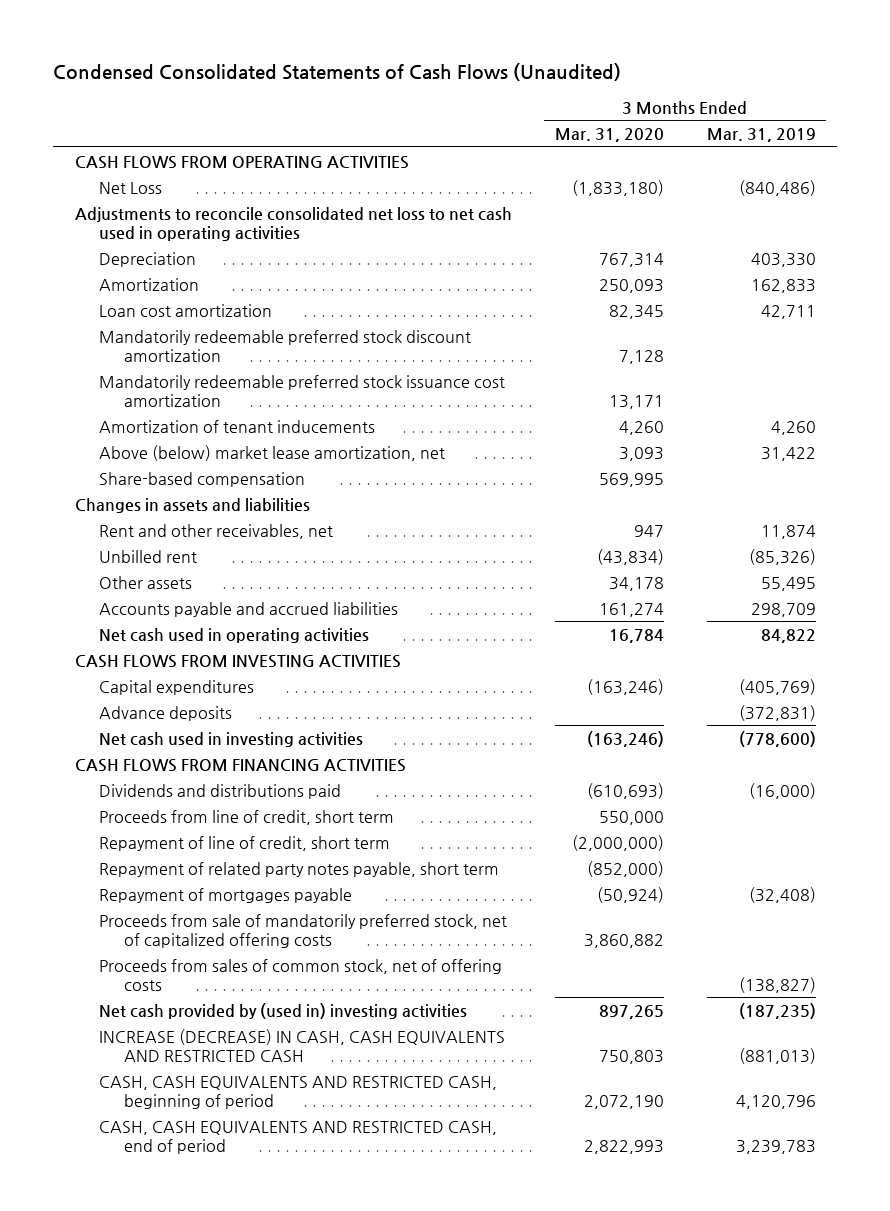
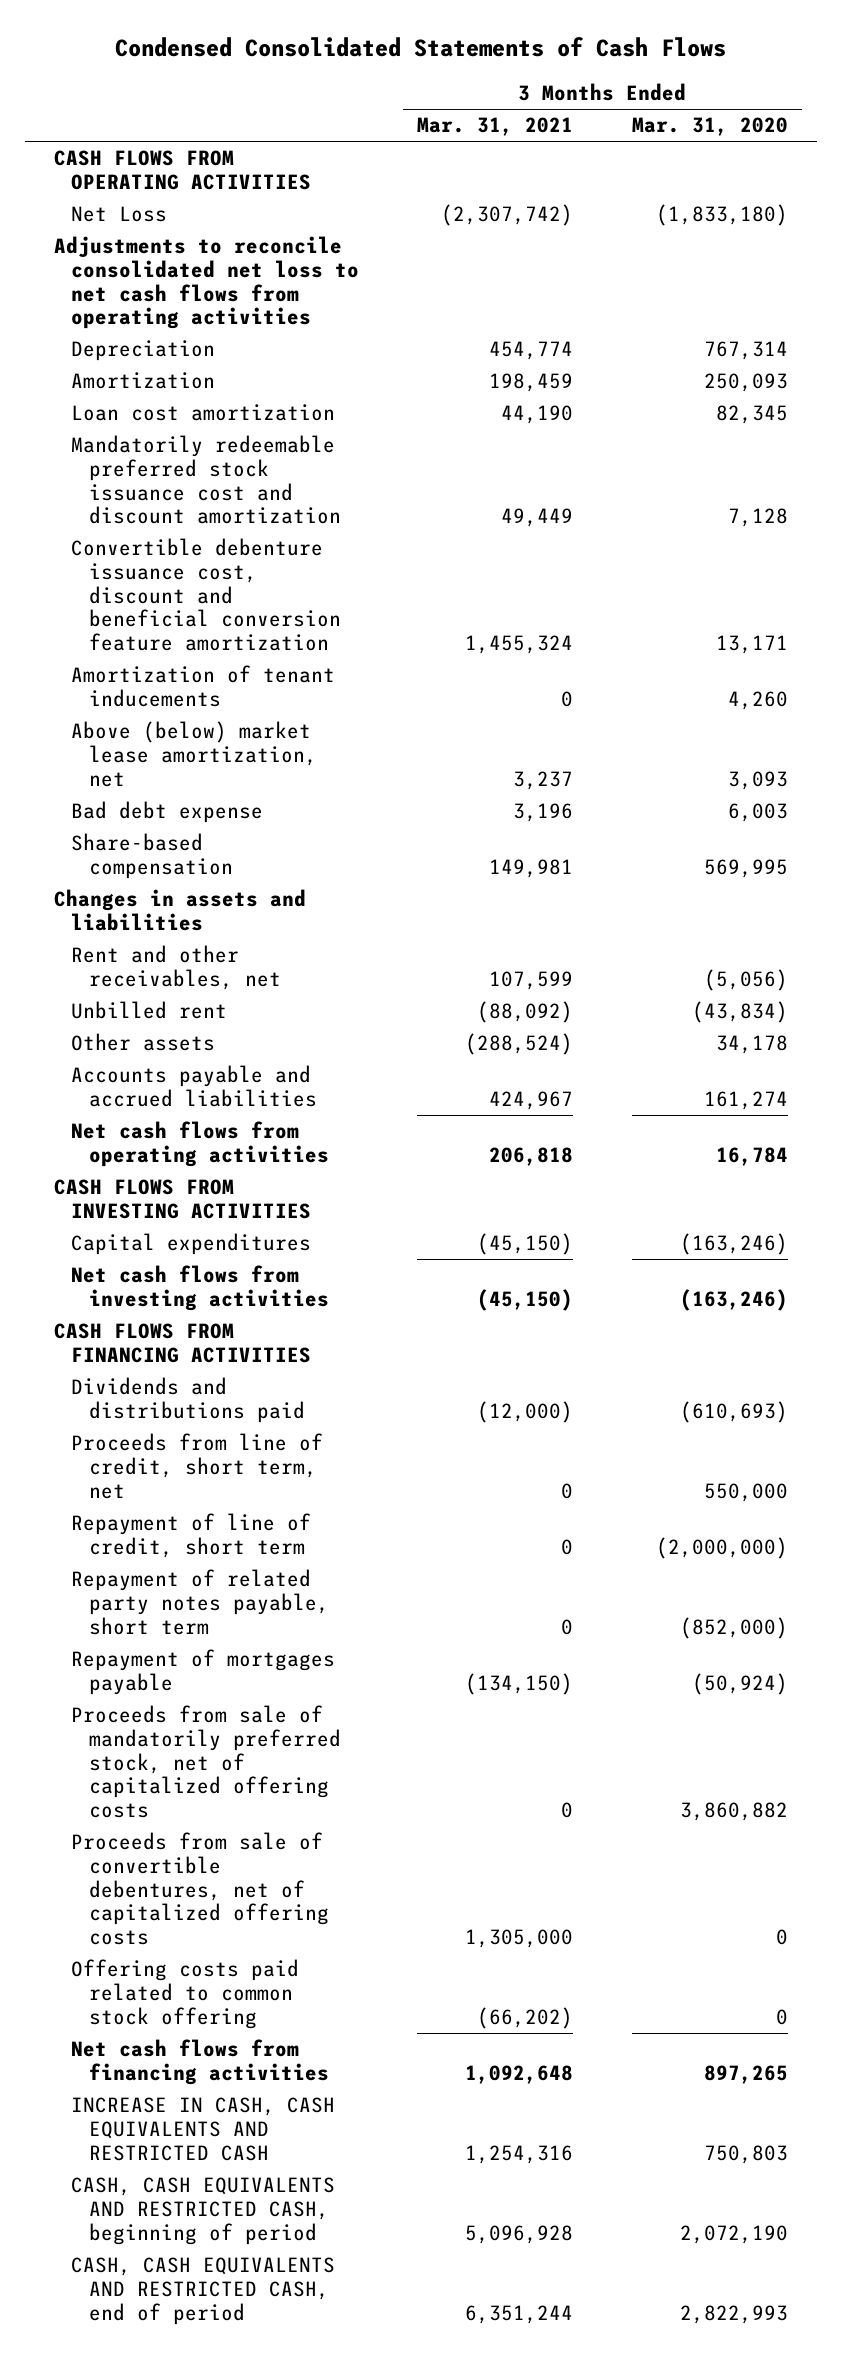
[53,62,622,81] Condensed Consolidated Statements of Cash Flows (Unaudited) -> [114,37,726,58] Condensed Consolidated Statements of Cash Flows
[706,128,816,143] Mar. 31, 2019 -> none
none -> [417,117,574,137] Mar. 31, 2021
[74,206,512,241] Adjustments to reconcile consolidated net loss to net cash used in operating activities -> [53,236,360,330] Adjustments to reconcile consolidated net loss to net cash flows from operating activities
[99,329,472,362] Mandatorily redeemable preferred stock discount amortization -> none
[99,374,506,407] Mandatorily redeemable preferred stock issuance cost amortization -> [71,435,341,525] Mandatorily redeemable preferred stock issuance cost and discount amortization
[608,394,664,409] 13,171 -> [727,508,788,528] 7,128
none -> [71,538,341,652] Convertible debenture issuance cost, discount and beneficial conversion feature amortization
none -> [71,801,264,824] Bad debt expense
[633,524,664,537] 947 -> [703,968,788,991] (5,056)
[99,627,370,643] Net cash used in operating activities -> [71,1121,329,1167] Net cash flows from operating activities
[99,705,233,721] Advance deposits -> none
[99,731,364,747] Net cash used in investing activities -> [71,1265,329,1311] Net cash flows from investing activities
[99,809,395,825] Proceeds from line of credit, short term -> [71,1433,324,1499] Proceeds from line of credit, short term, net
[99,958,503,991] Proceeds from sales of common stock, net of offering costs -> none
none -> [71,1832,329,1946] Proceeds from sale of convertible debentures, net of capitalized offering costs
none -> [71,1959,300,2029] Offering costs paid related to common stock offering
[99,1002,468,1019] Net cash provided by (used in) investing activities -> [71,2039,329,2085] Net cash flows from financing activities
[99,1028,506,1062] INCREASE (DECREASE) IN CASH, CASH EQUIVALENTS AND RESTRICTED CASH -> [71,2097,336,2161] INCREASE IN CASH, CASH EQUIVALENTS AND RESTRICTED CASH

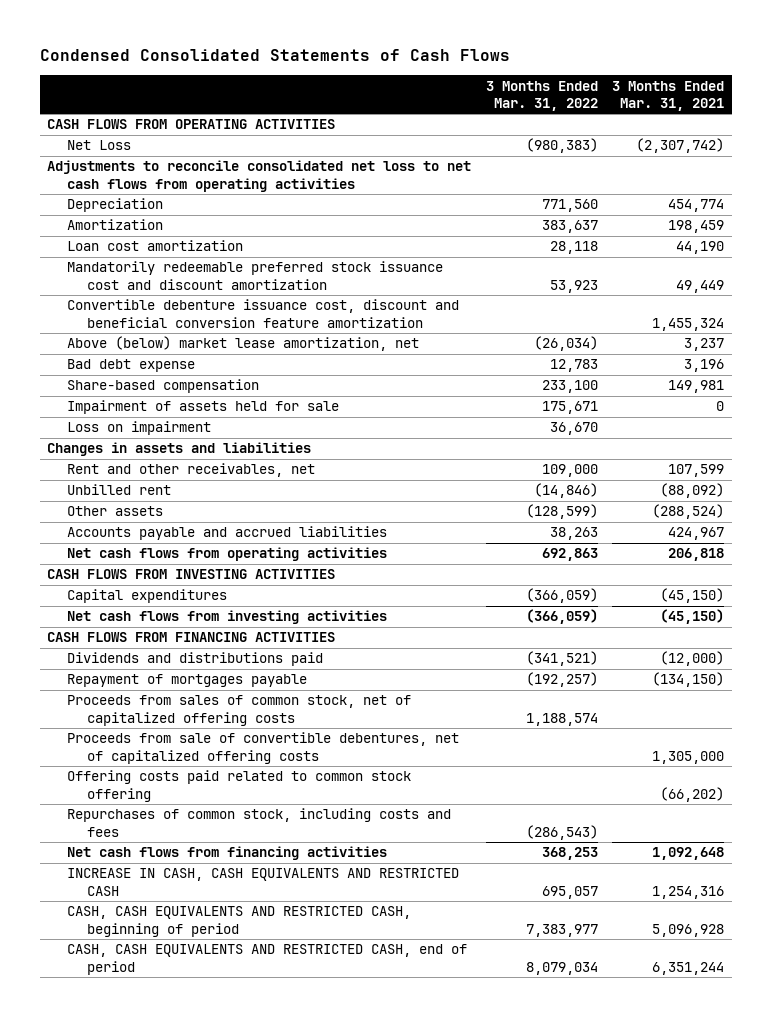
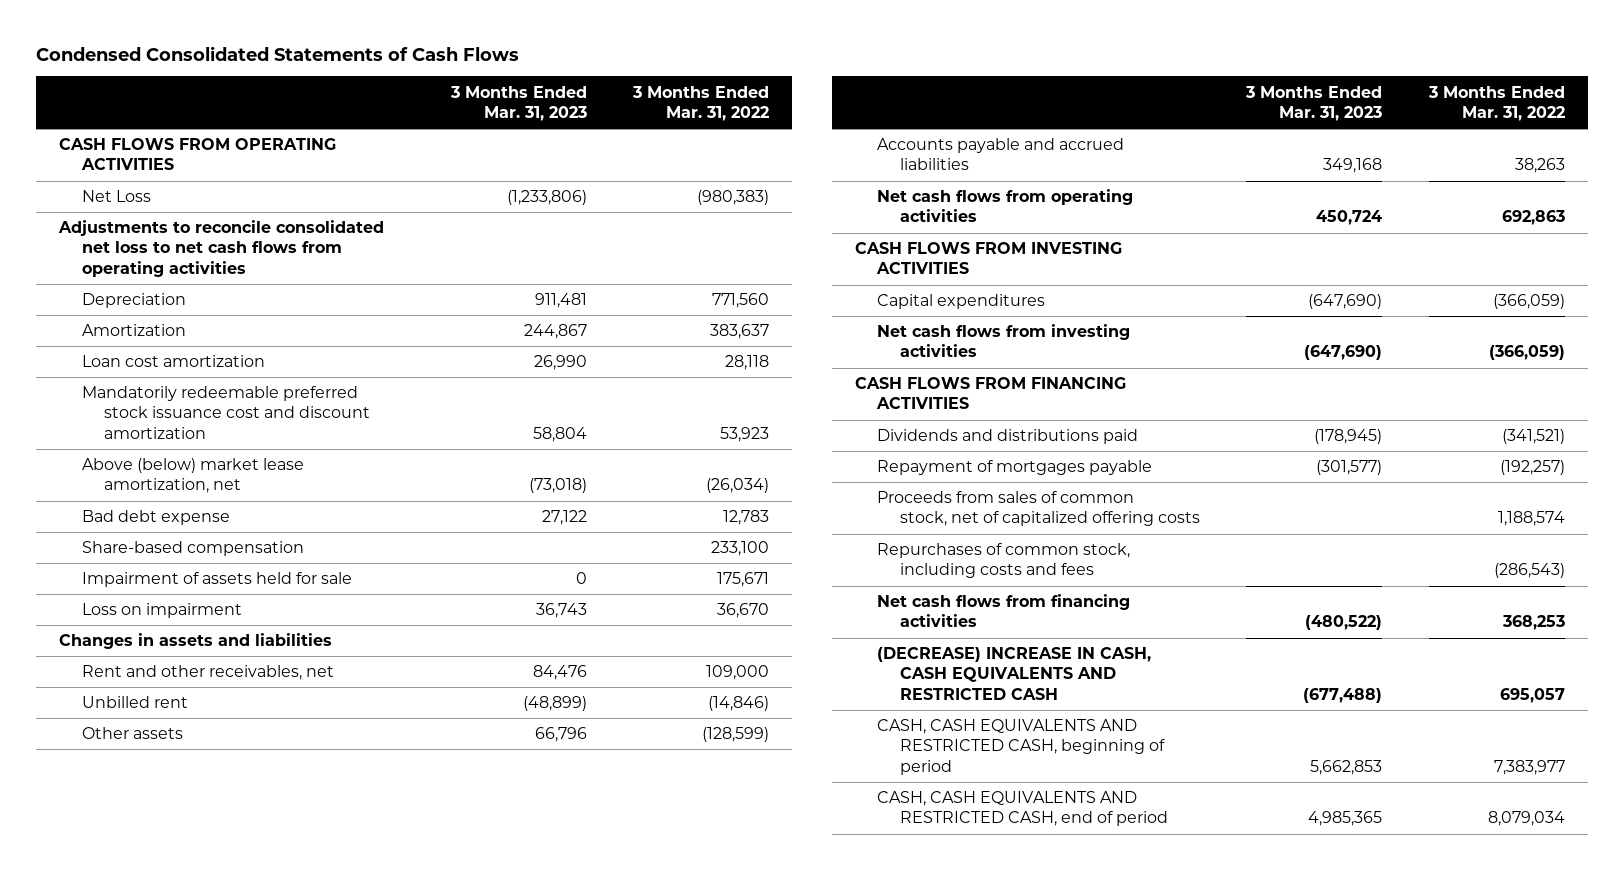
[612,80,725,112] 3 Months Ended Mar. 31, 2021 -> none
none -> [449,85,587,121] 3 Months Ended Mar. 31, 2023
[67,299,460,328] Convertible debenture issuance cost, discount and beneficial conversion feature amortization -> none
[67,732,460,764] Proceeds from sale of convertible debentures, net of capitalized offering costs -> none
[67,770,412,802] Offering costs paid related to common stock offering -> none
[67,868,460,896] INCREASE IN CASH, CASH EQUIVALENTS AND RESTRICTED CASH -> [877,647,1152,700] (DECREASE) INCREASE IN CASH, CASH EQUIVALENTS AND RESTRICTED CASH

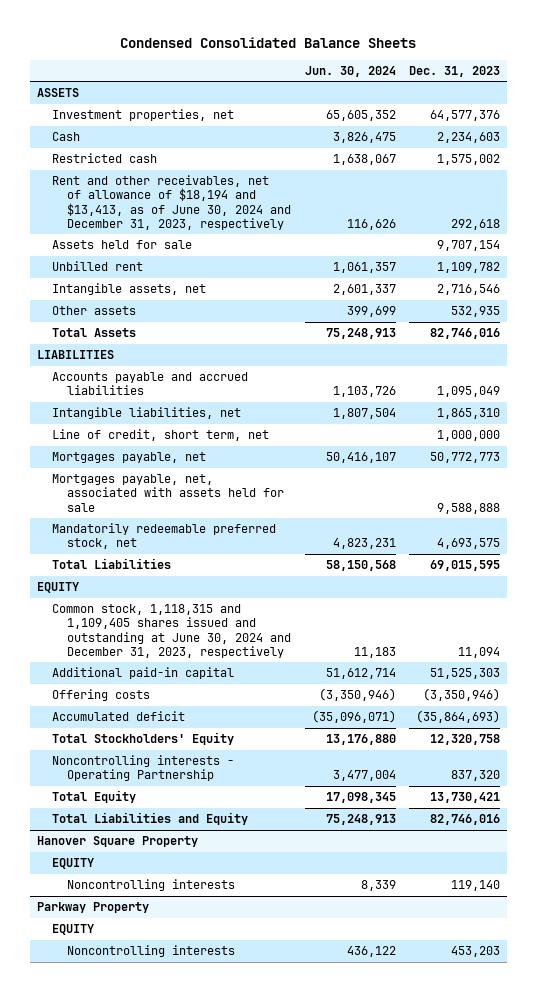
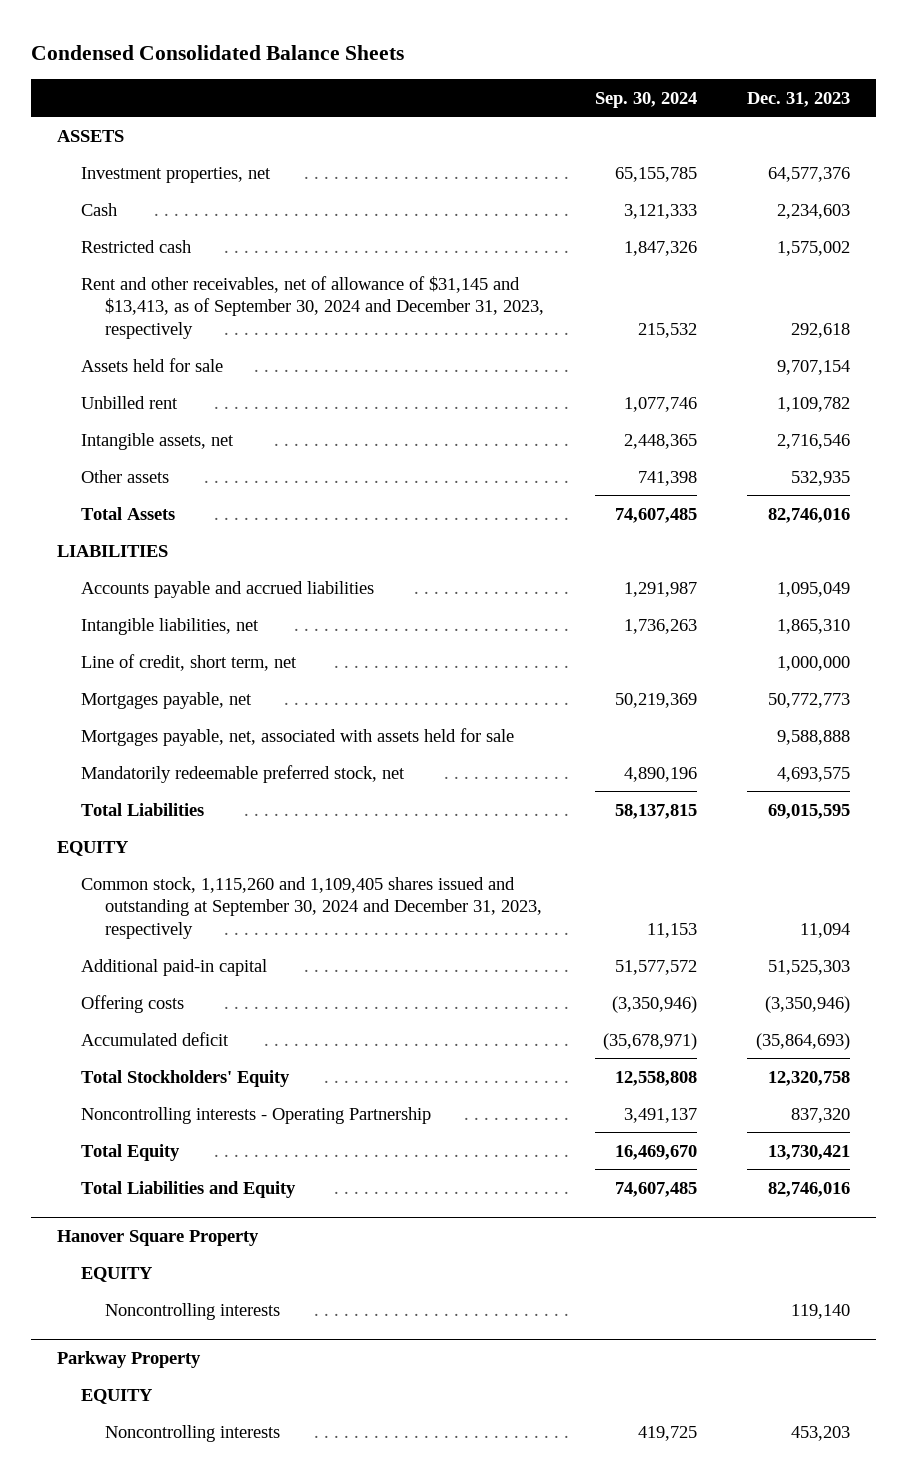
[304,65,396,77] Jun. 30, 2024 -> none
none -> [594,91,697,108] Sep. 30, 2024
[52,175,292,230] Rent and other receivables, net of allowance of $18,194 and $13,413, as of June 30, 2024 and December 31, 2023, respectively -> [80,275,544,339] Rent and other receivables, net of allowance of $31,145 and $13,413, as of September 30, 2024 and December 31, 2023, respectively
[52,604,292,658] Common stock, 1,118,315 and 1,109,405 shares issued and outstanding at June 30, 2024 and December 31, 2023, respectively -> [80,876,542,939] Common stock, 1,115,260 and 1,109,405 shares issued and outstanding at September 30, 2024 and December 31, 2023, respectively

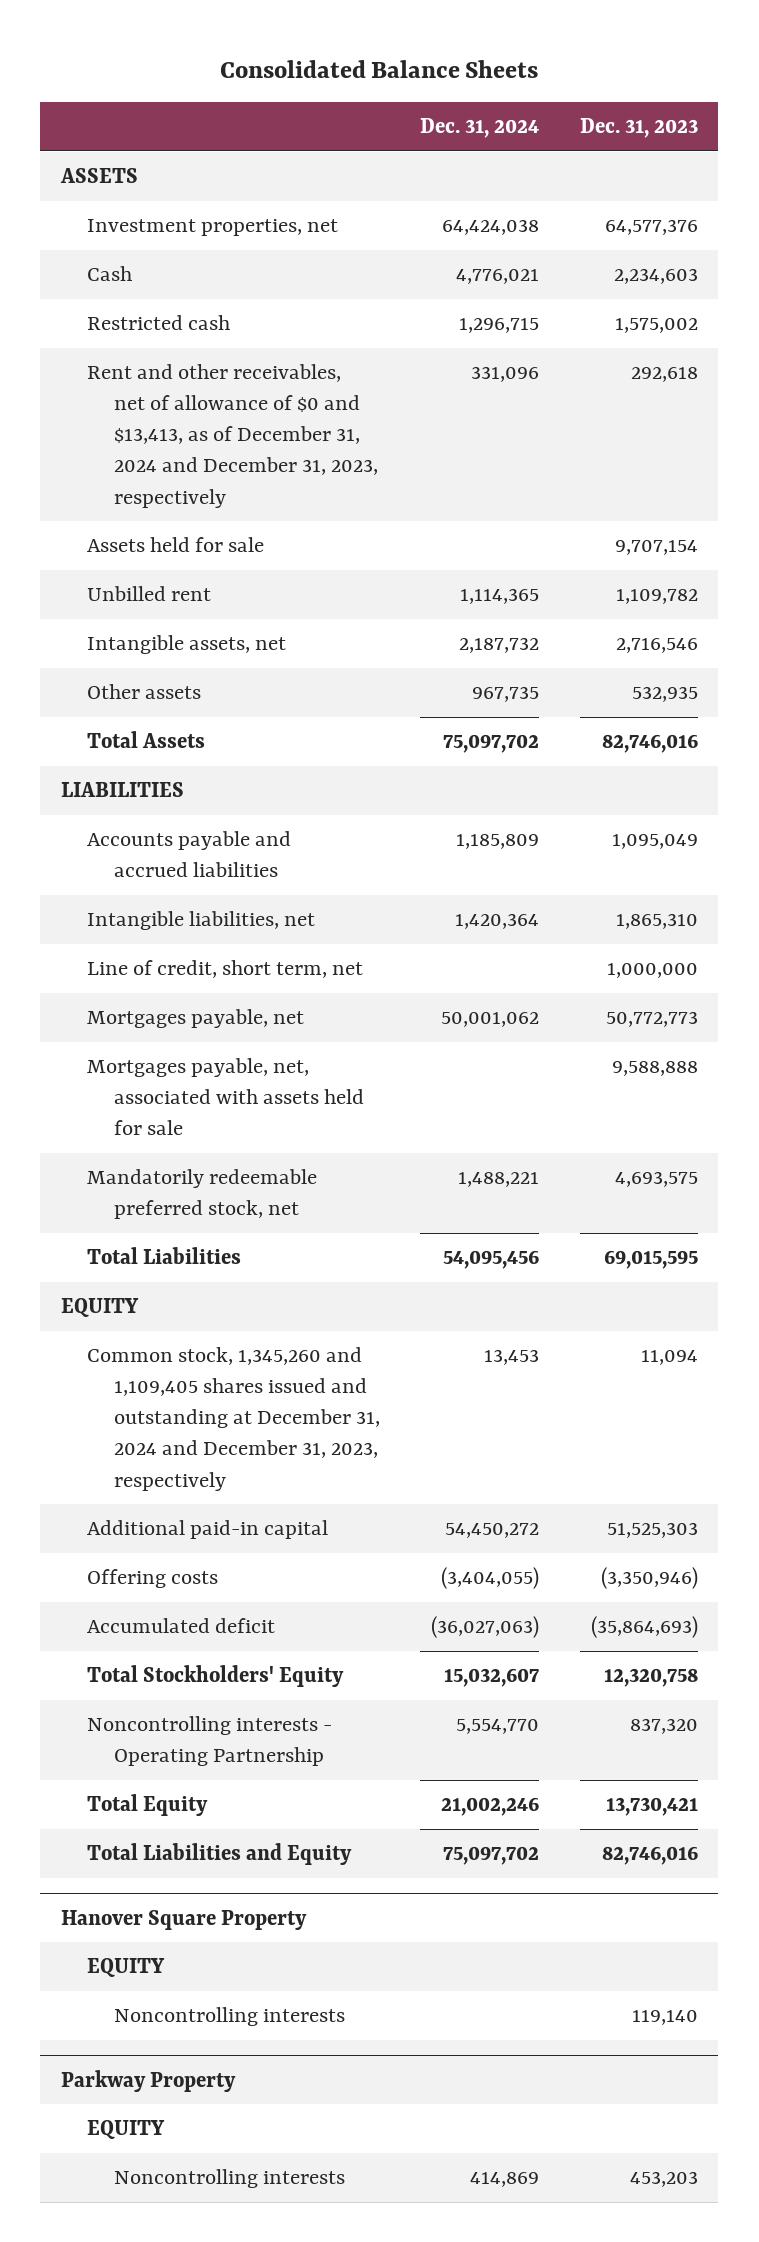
[31,45,405,61] Condensed Consolidated Balance Sheets -> [220,59,539,78] Consolidated Balance Sheets
[594,91,697,108] Sep. 30, 2024 -> none
none -> [420,118,540,139] Dec. 31, 2024
[80,275,544,339] Rent and other receivables, net of allowance of $31,145 and $13,413, as of September 30, 2024 and December 31, 2023, respectively -> [87,364,378,508] Rent and other receivables, net of allowance of $0 and $13,413, as of December 31, 2024 and December 31, 2023, respectively
[80,876,542,939] Common stock, 1,115,260 and 1,109,405 shares issued and outstanding at September 30, 2024 and December 31, 2023, respectively -> [87,1347,380,1491] Common stock, 1,345,260 and 1,109,405 shares issued and outstanding at December 31, 2024 and December 31, 2023, respectively

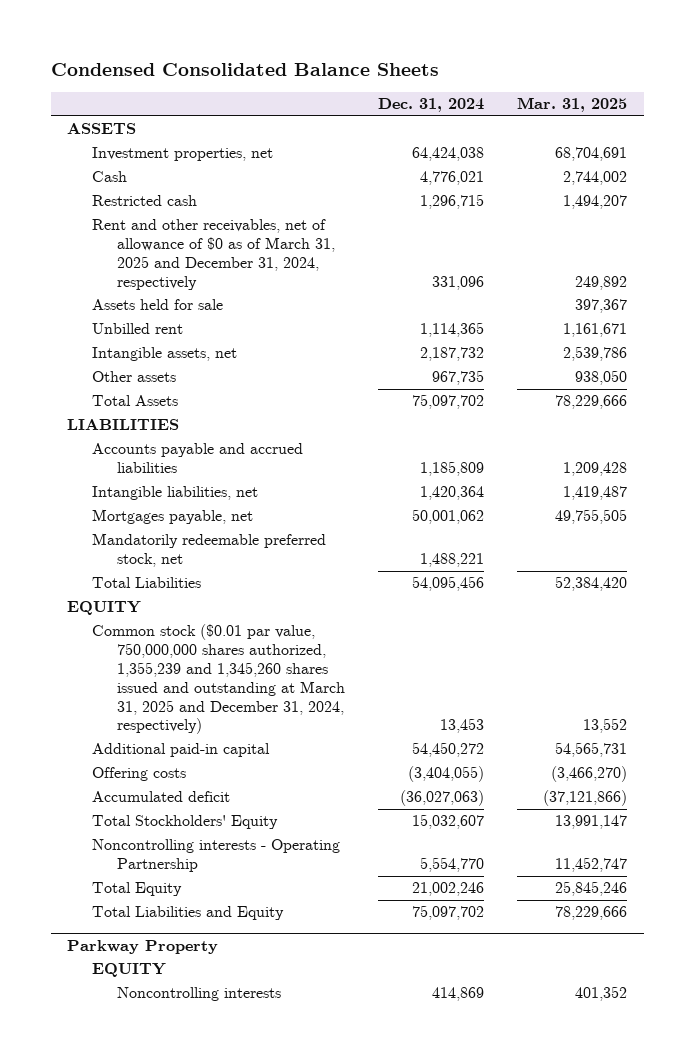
[220,59,539,78] Consolidated Balance Sheets -> [50,62,439,76] Condensed Consolidated Balance Sheets
[580,118,699,139] Dec. 31, 2023 -> none
none -> [517,97,628,113] Mar. 31, 2025
[87,364,378,508] Rent and other receivables, net of allowance of $0 and $13,413, as of December 31, 2024 and December 31, 2023, respectively -> [91,219,335,290] Rent and other receivables, net of allowance of $0 as of March 31, 2025 and December 31, 2024, respectively
[87,960,364,979] Line of credit, short term, net -> none
[87,1058,364,1136] Mortgages payable, net, associated with assets held for sale -> none
[87,1347,380,1491] Common stock, 1,345,260 and 1,109,405 shares issued and outstanding at December 31, 2024 and December 31, 2023, respectively -> [91,624,345,735] Common stock ($0.01 par value, 750,000,000 shares authorized, 1,355,239 and 1,345,260 shares issued and outstanding at March 31, 2025 and December 31, 2024, respectively)
[60,1909,307,1930] Hanover Square Property -> none
[87,1958,166,1978] EQUITY -> none
[113,2007,345,2027] Noncontrolling interests -> none

